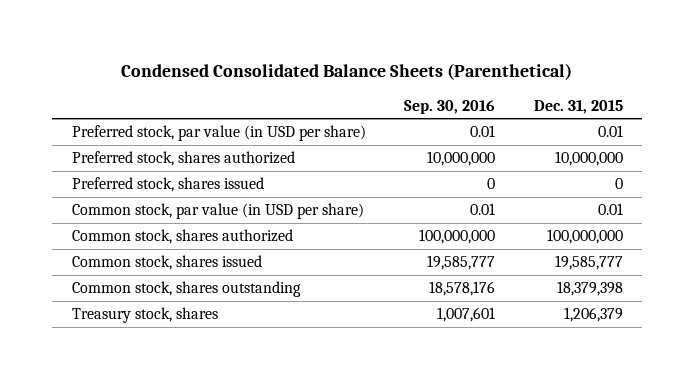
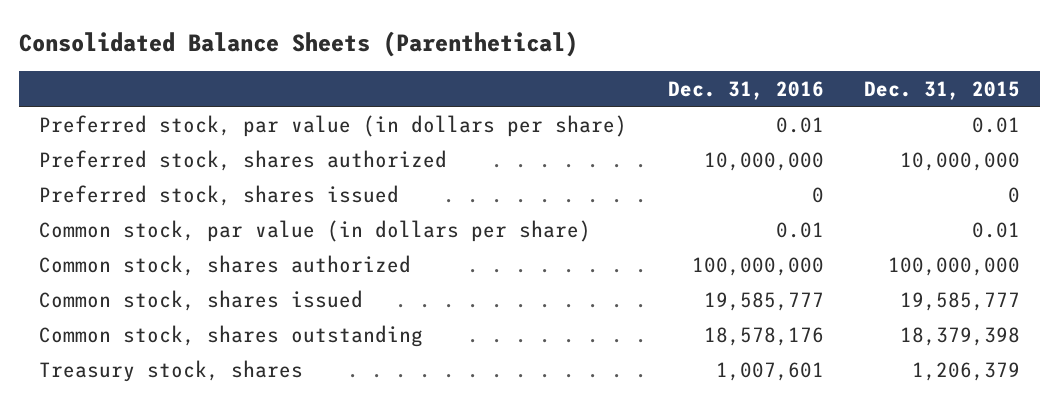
[121,62,573,80] Condensed Consolidated Balance Sheets (Parenthetical) -> [18,30,578,57] Consolidated Balance Sheets (Parenthetical)
[404,99,496,114] Sep. 30, 2016 -> none
none -> [667,80,824,100] Dec. 31, 2016
[71,125,366,142] Preferred stock, par value (in USD per share) -> [39,114,628,137] Preferred stock, par value (in dollars per share)
[71,203,364,220] Common stock, par value (in USD per share) -> [39,219,592,242] Common stock, par value (in dollars per share)

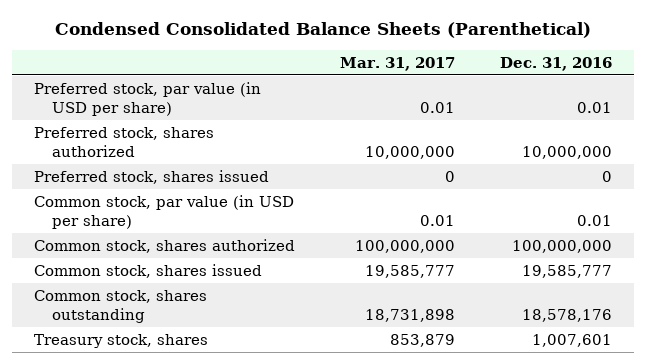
[18,30,578,57] Consolidated Balance Sheets (Parenthetical) -> [54,22,591,39] Condensed Consolidated Balance Sheets (Parenthetical)
[863,80,1020,100] Dec. 31, 2015 -> none
none -> [339,57,455,72] Mar. 31, 2017
[39,114,628,137] Preferred stock, par value (in dollars per share) -> [34,81,262,117] Preferred stock, par value (in USD per share)
[39,219,592,242] Common stock, par value (in dollars per share) -> [34,194,295,230] Common stock, par value (in USD per share)

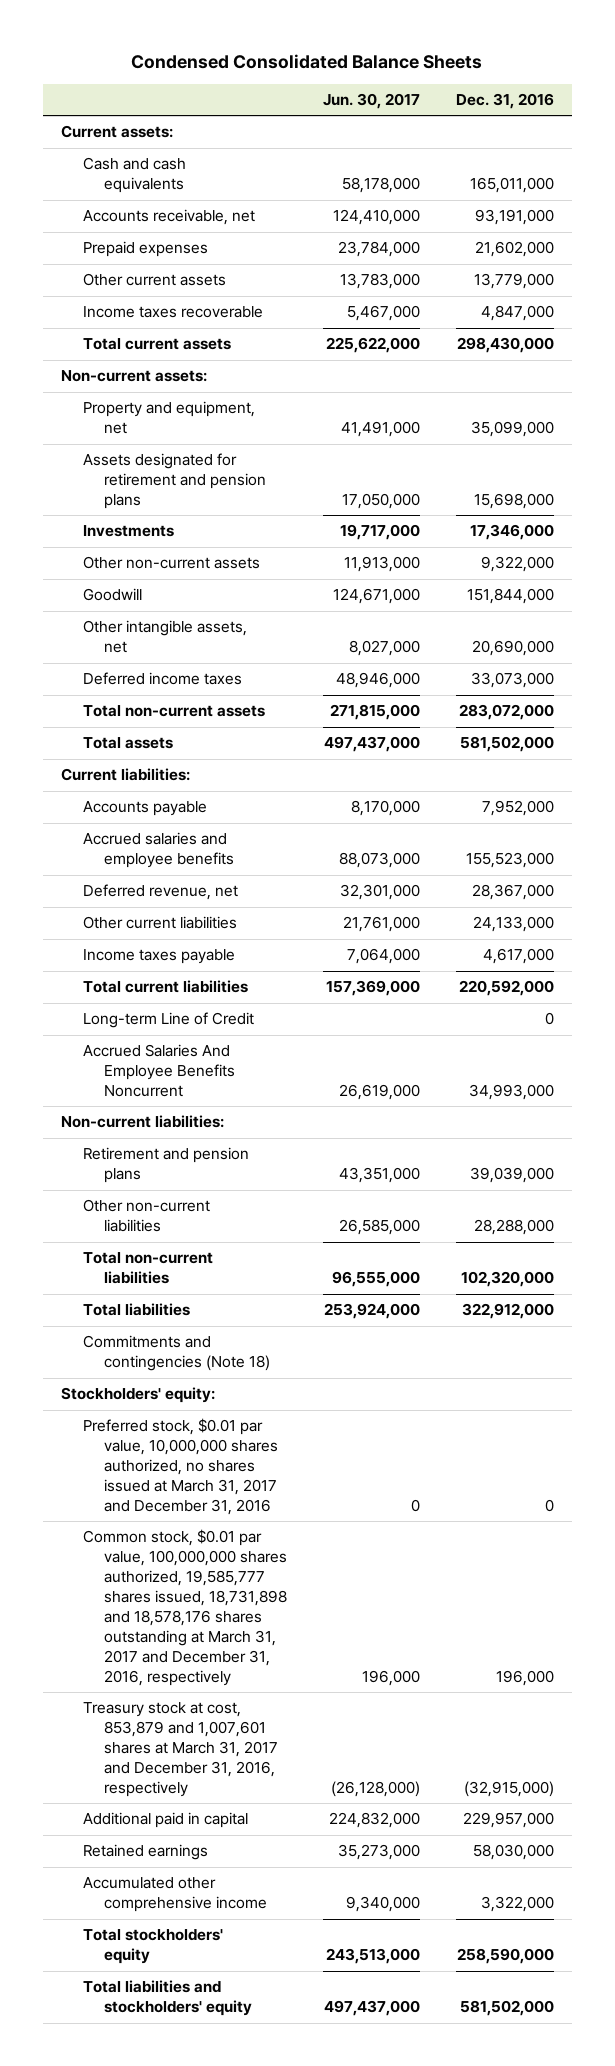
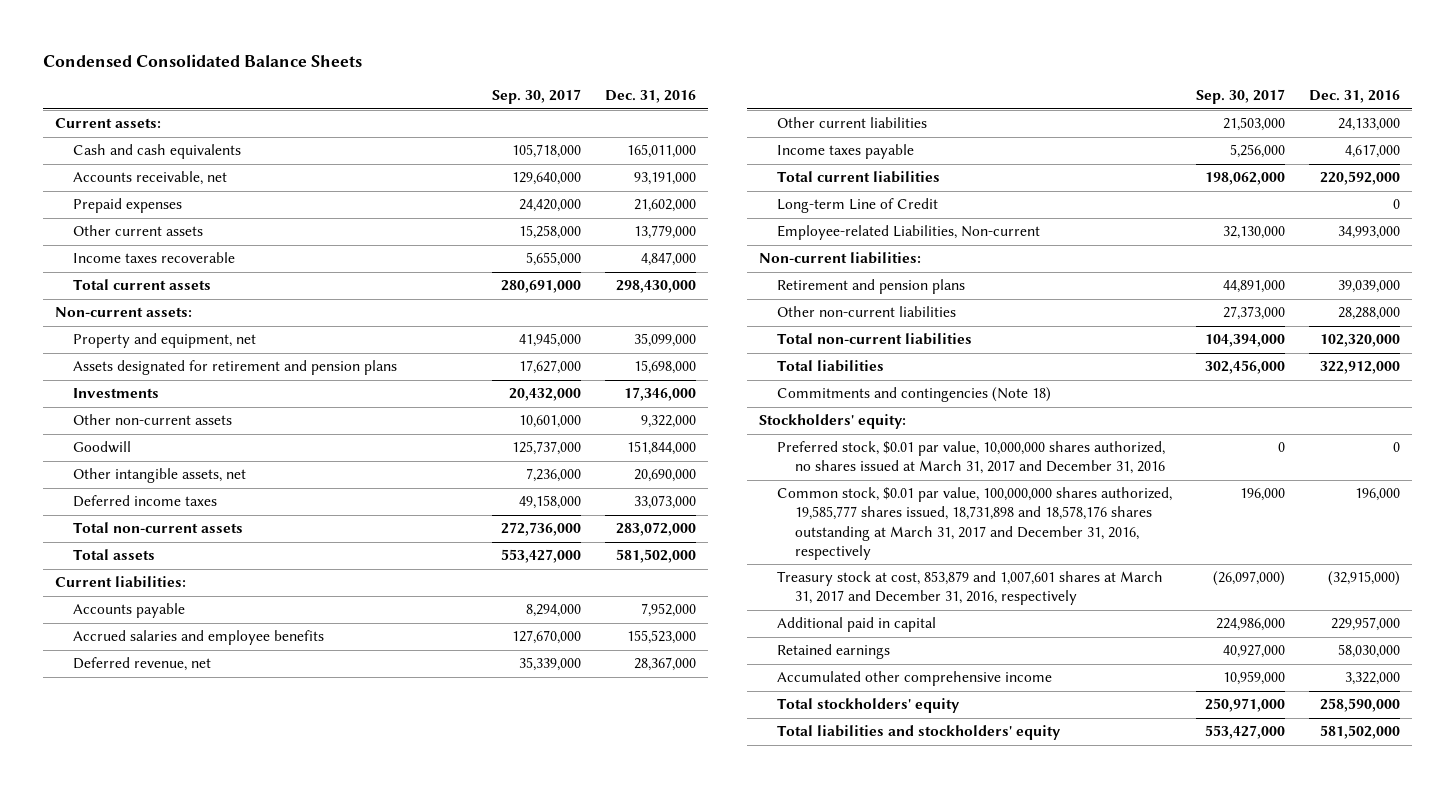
[322,92,420,109] Jun. 30, 2017 -> none
none -> [492,89,582,105] Sep. 30, 2017
[82,1044,236,1098] Accrued Salaries And Employee Benefits Noncurrent -> [776,225,1040,241] Employee-related Liabilities, Non-current

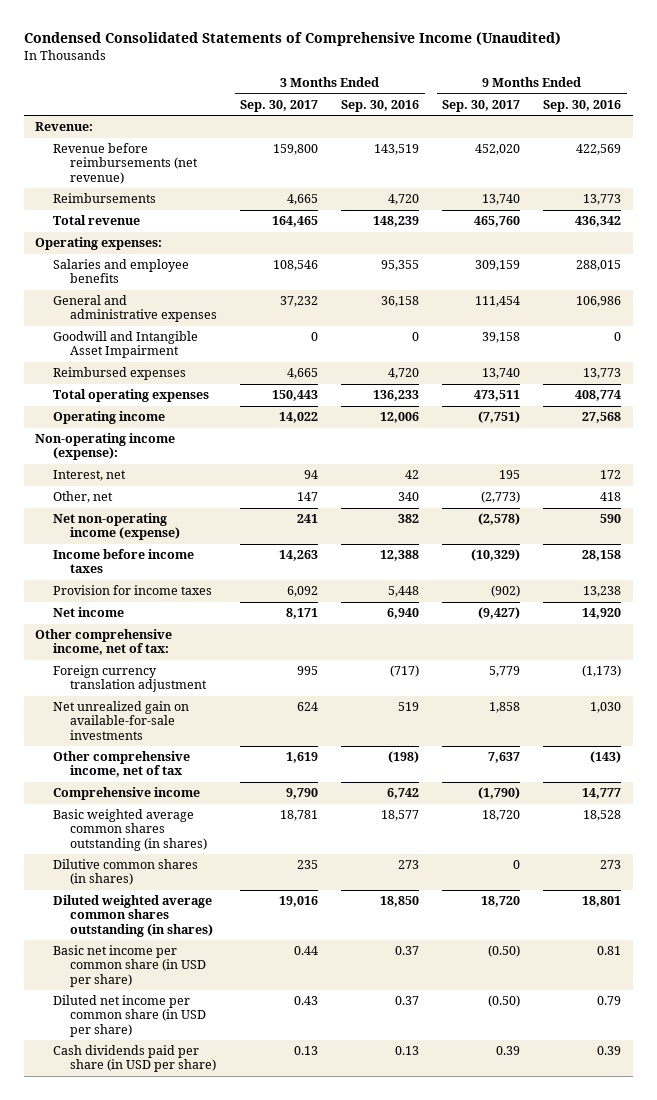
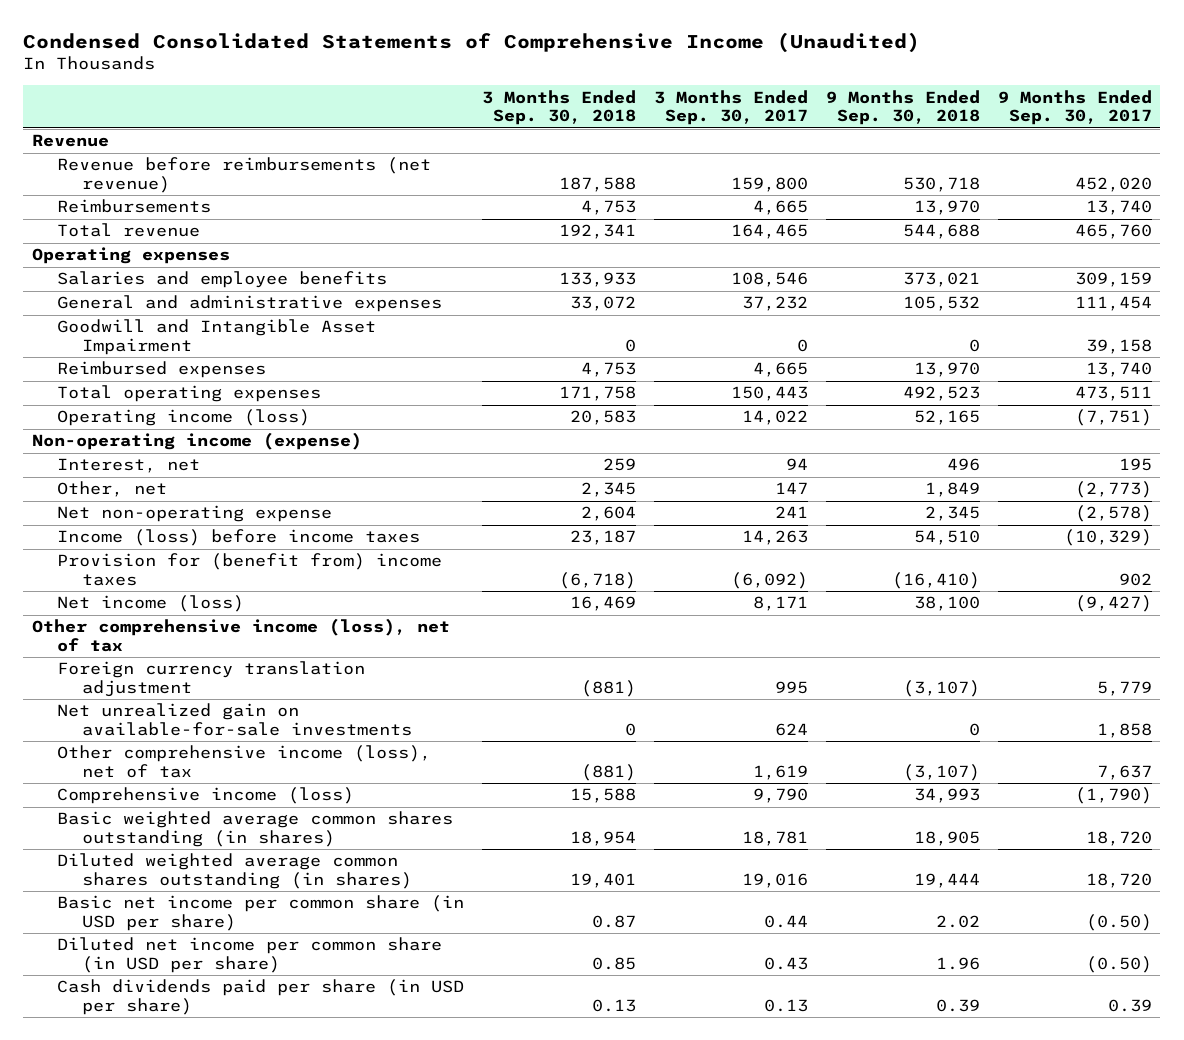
[341,99,420,112] Sep. 30, 2016 -> none
[543,99,622,112] Sep. 30, 2016 -> none
none -> [481,89,636,126] 3 Months Ended Sep. 30, 2018
none -> [825,89,980,126] 9 Months Ended Sep. 30, 2018
[35,122,94,132] Revenue: -> [32,134,110,148] Revenue
[35,237,163,251] Operating expenses: -> [32,247,231,265] Operating expenses
[52,411,165,425] Operating income -> [57,409,311,427] Operating income (loss)
[35,433,176,461] Non-operating income (expense): -> [32,432,363,451] Non-operating income (expense)
[52,513,181,541] Net non-operating income (expense) -> [57,505,333,523] Net non-operating expense
[52,549,194,574] Income before income taxes -> [57,529,421,547] Income (loss) before income taxes
[52,585,212,596] Provision for income taxes -> [57,553,443,586] Provision for (benefit from) income taxes
[287,586,319,598] 6,092 -> [730,571,808,589] (6,092)
[491,585,521,598] (902) -> [1118,572,1152,586] 902
[52,607,124,618] Net income -> [57,595,245,613] Net income (loss)
[35,629,173,656] Other comprehensive income, net of tax: -> [32,618,451,652] Other comprehensive income (loss), net of tax
[52,751,190,778] Other comprehensive income, net of tax -> [57,745,432,778] Other comprehensive income (loss), net of tax
[52,787,200,801] Comprehensive income -> [57,787,355,805] Comprehensive income (loss)
[52,859,198,886] Dilutive common shares (in shares) -> none

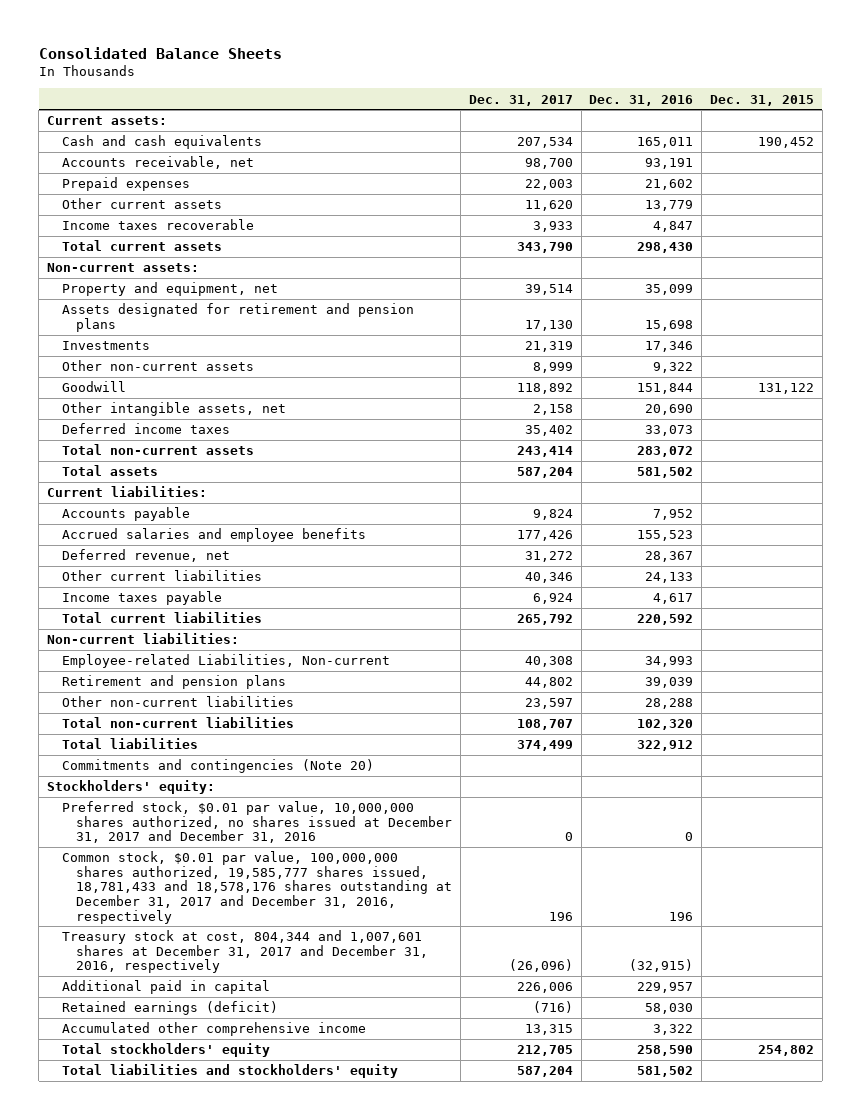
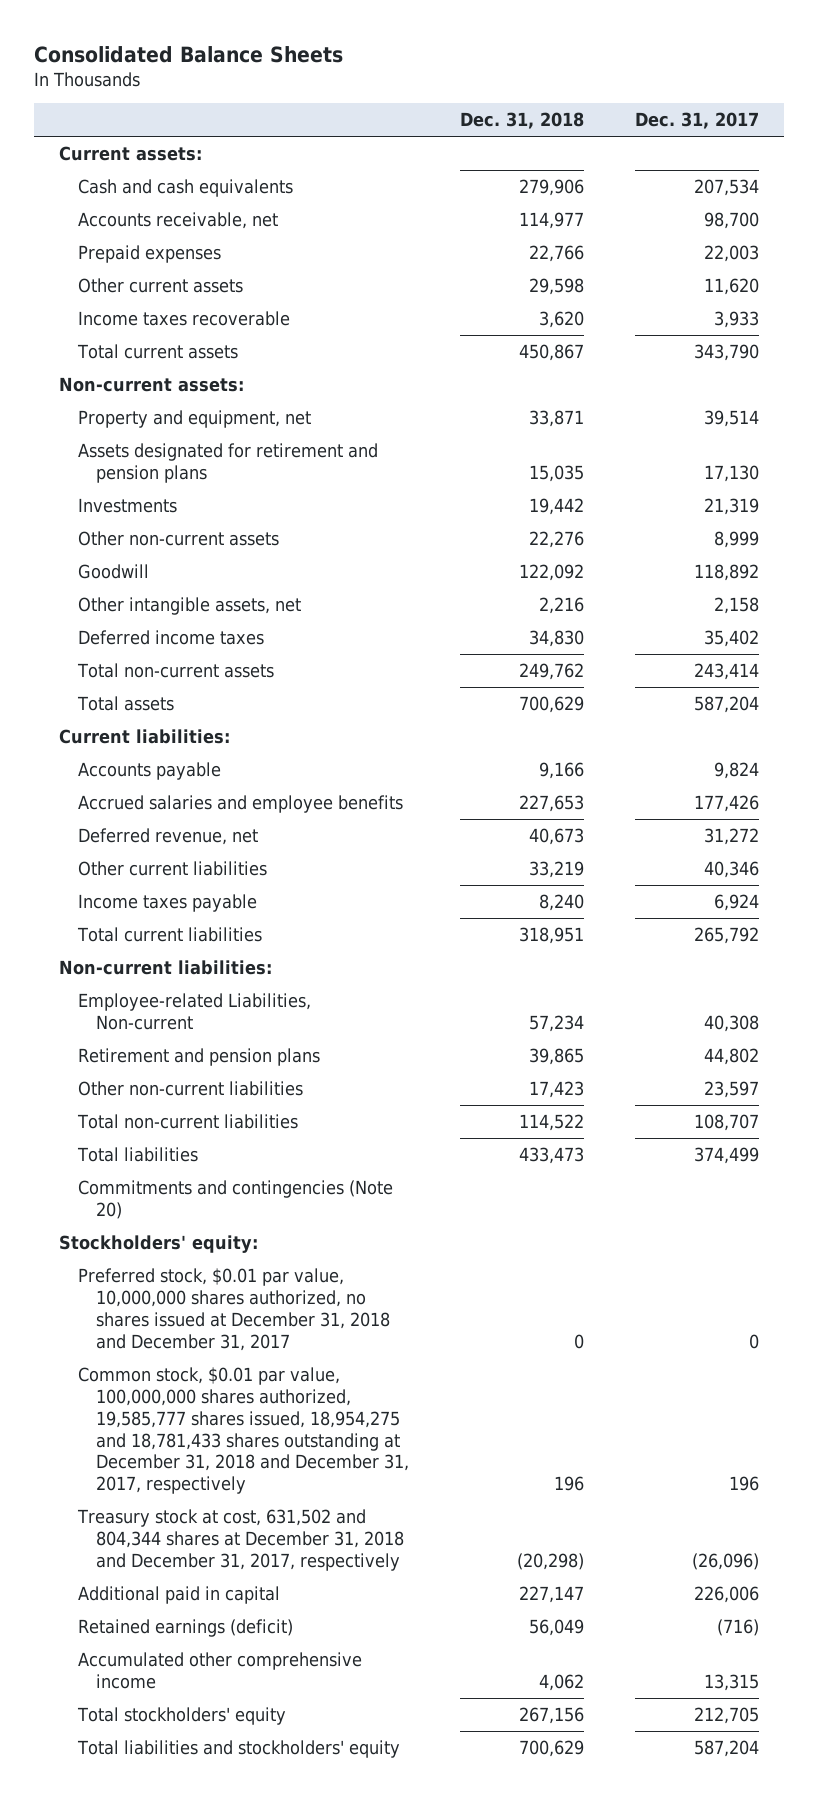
[589,94,694,106] Dec. 31, 2016 -> none
[709,94,814,106] Dec. 31, 2015 -> none
none -> [460,112,585,130] Dec. 31, 2018
[61,801,453,844] Preferred stock, $0.01 par value, 10,000,000 shares authorized, no shares issued at December 31, 2017 and December 31, 2016 -> [77,1268,391,1351] Preferred stock, $0.01 par value, 10,000,000 shares authorized, no shares issued at December 31, 2018 and December 31, 2017
[61,851,453,924] Common stock, $0.01 par value, 100,000,000 shares authorized, 19,585,777 shares issued, 18,781,433 and 18,578,176 shares outstanding at December 31, 2017 and December 31, 2016, respectively -> [77,1367,410,1495] Common stock, $0.01 par value, 100,000,000 shares authorized, 19,585,777 shares issued, 18,954,275 and 18,781,433 shares outstanding at December 31, 2018 and December 31, 2017, respectively
[61,930,429,974] Treasury stock at cost, 804,344 and 1,007,601 shares at December 31, 2017 and December 31, 2016, respectively -> [76,1509,405,1571] Treasury stock at cost, 631,502 and 804,344 shares at December 31, 2018 and December 31, 2017, respectively

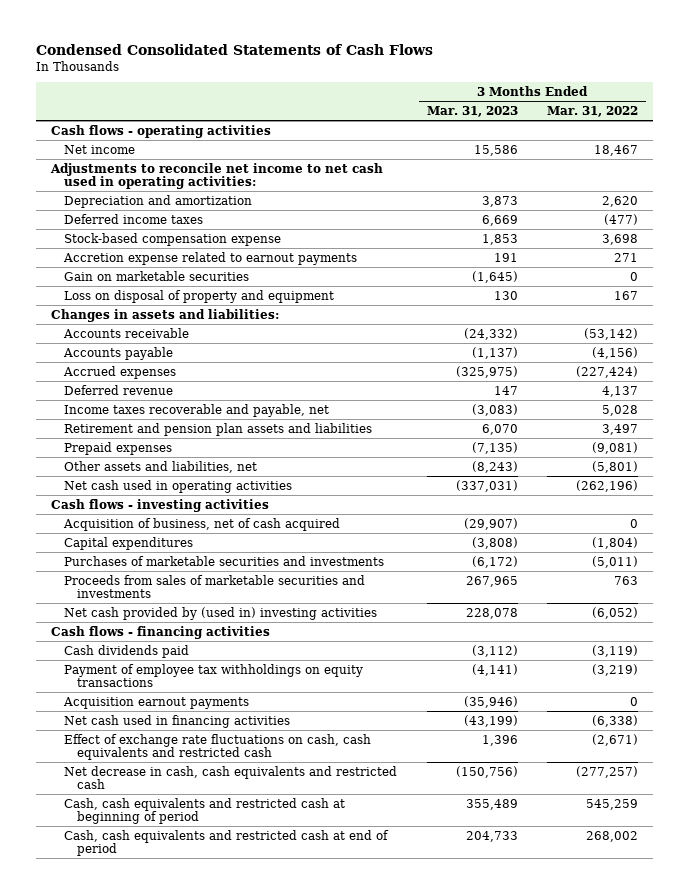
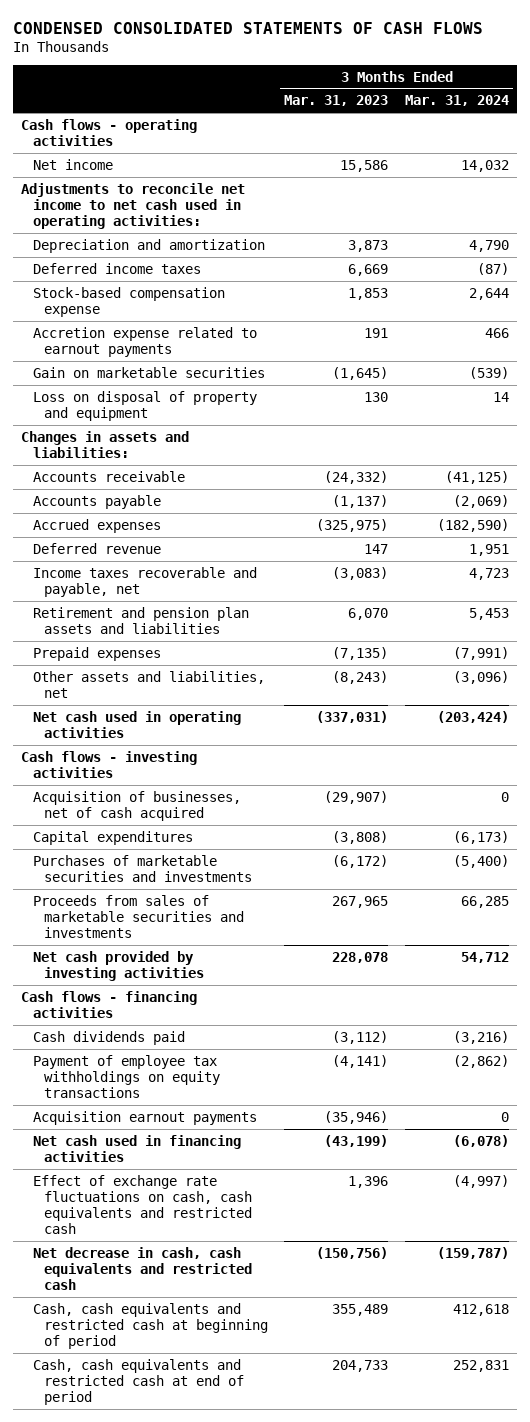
[36,43,434,55] Condensed Consolidated Statements of Cash Flows -> [13,21,484,34] CONDENSED CONSOLIDATED STATEMENTS OF CASH FLOWS
[547,105,639,117] Mar. 31, 2022 -> none
none -> [404,95,509,107] Mar. 31, 2024
[63,517,341,531] Acquisition of business, net of cash acquired -> [32,790,241,821] Acquisition of businesses, net of cash acquired
[64,606,378,620] Net cash provided by (used in) investing activities -> [32,950,204,981] Net cash provided by investing activities

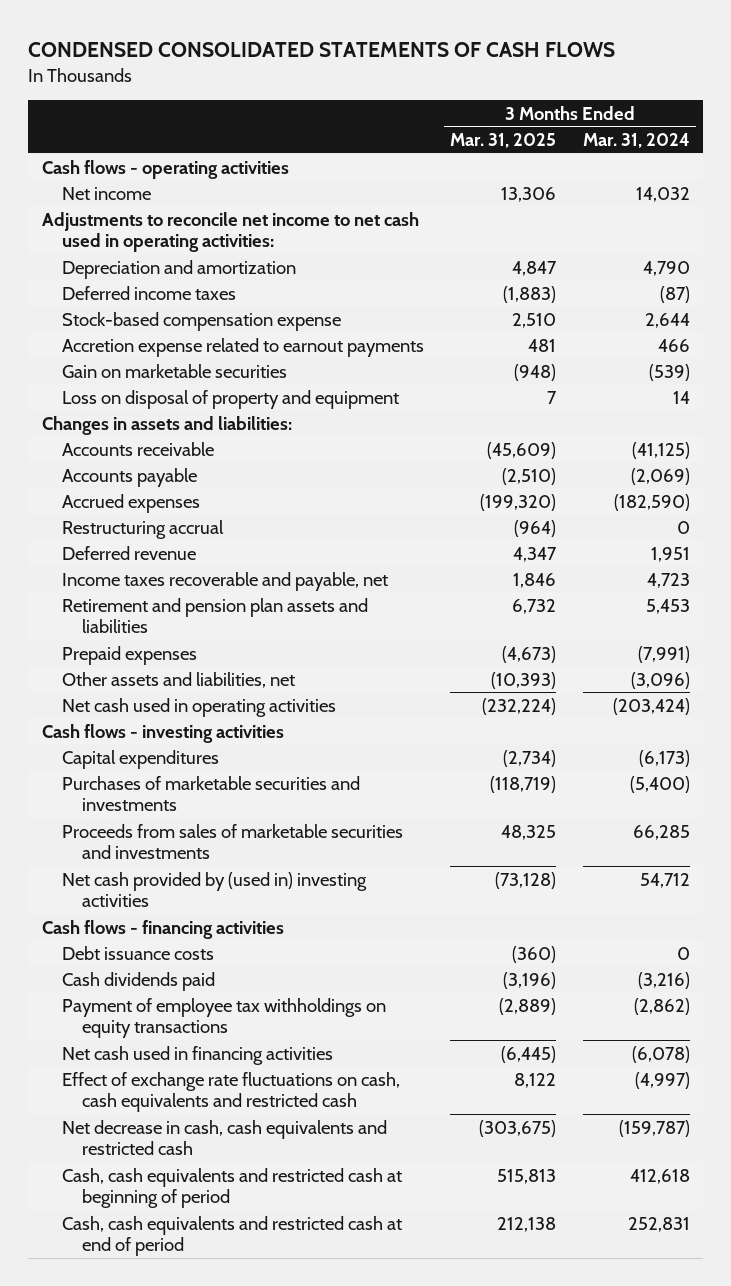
[284,95,389,107] Mar. 31, 2023 -> none
none -> [450,132,557,148] Mar. 31, 2025
none -> [61,519,224,539] Restructuring accrual
[32,790,241,821] Acquisition of businesses, net of cash acquired -> none
[32,950,204,981] Net cash provided by investing activities -> [61,871,367,908] Net cash provided by (used in) investing activities
none -> [61,945,214,960] Debt issuance costs
[32,1110,257,1125] Acquisition earnout payments -> none

